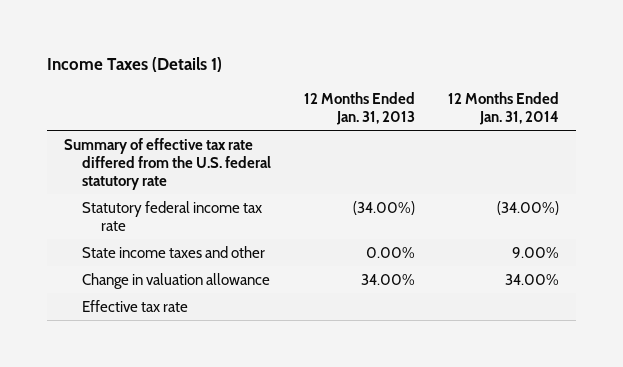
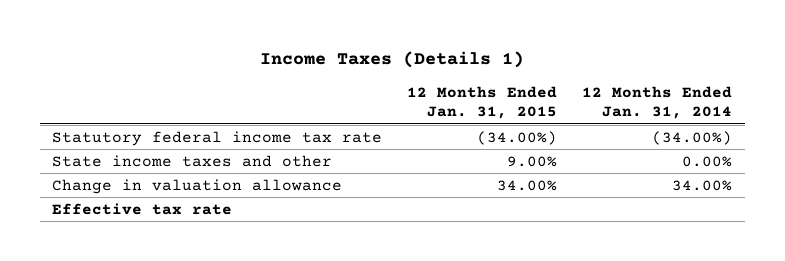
[304,91,416,125] 12 Months Ended Jan. 31, 2013 -> none
none -> [407,85,558,120] 12 Months Ended Jan. 31, 2015
[63,137,272,191] Summary of effective tax rate differed from the U.S. federal statutory rate -> none
[512,246,560,258] 9.00% -> [682,155,733,167] 0.00%

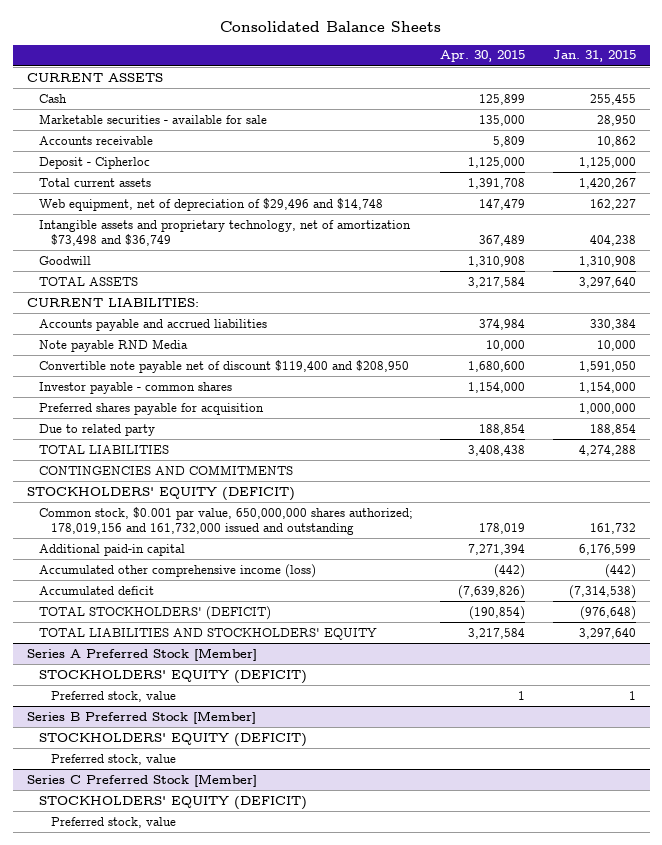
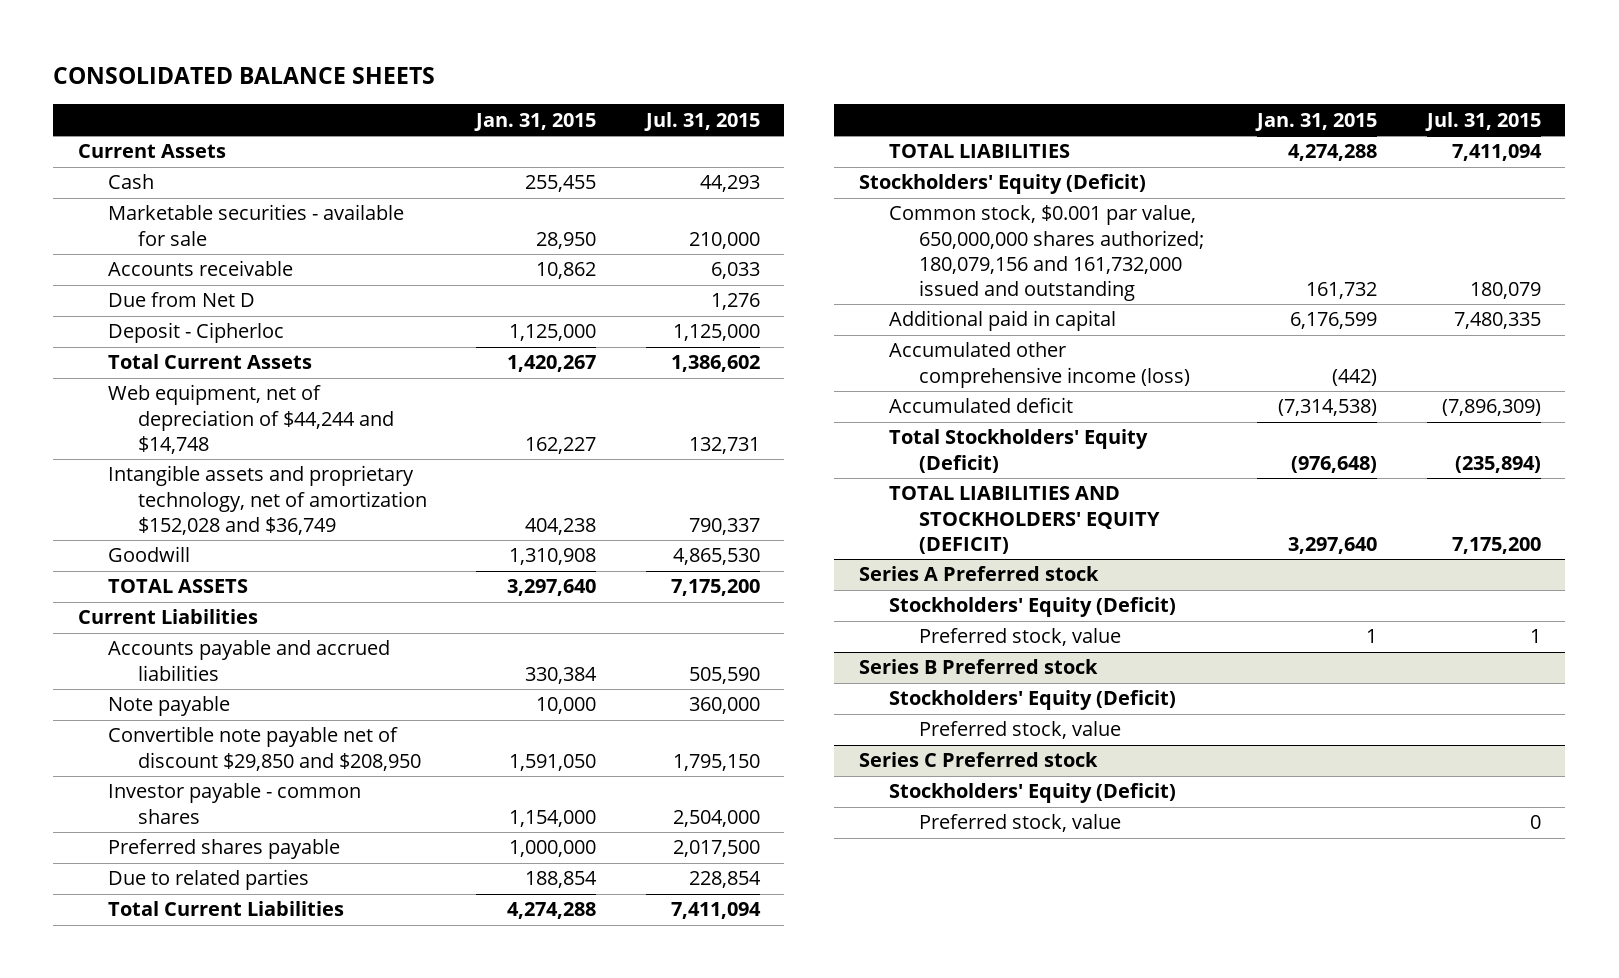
[220,21,442,33] Consolidated Balance Sheets -> [53,67,436,85] CONSOLIDATED BALANCE SHEETS
[440,50,526,63] Apr. 30, 2015 -> none
none -> [643,111,760,131] Jul. 31, 2015
[26,72,163,82] CURRENT ASSETS -> [78,144,227,159] Current Assets
none -> [108,292,256,308] Due from Net D
[38,177,151,187] Total current assets -> [108,354,313,370] Total Current Assets
[38,197,383,211] Web equipment, net of depreciation of $29,496 and $14,748 -> [108,384,395,454] Web equipment, net of depreciation of $44,244 and $14,748
[38,219,411,246] Intangible assets and proprietary technology, net of amortization $73,498 and $36,749 -> [108,465,428,535] Intangible assets and proprietary technology, net of amortization $152,028 and $36,749
[26,297,199,307] CURRENT LIABILITIES: -> [78,609,259,625] Current Liabilities
[38,338,188,352] Note payable RND Media -> [108,696,231,717] Note payable
[38,359,409,373] Convertible note payable net of discount $119,400 and $208,950 -> [108,726,422,771] Convertible note payable net of discount $29,850 and $208,950
[38,402,264,415] Preferred shares payable for acquisition -> [108,839,341,860] Preferred shares payable
[38,423,155,436] Due to related party -> [108,869,310,891] Due to related parties
none -> [108,901,345,917] Total Current Liabilities
[38,464,293,475] CONTINGENCIES AND COMMITMENTS -> none
[26,486,295,501] STOCKHOLDERS' EQUITY (DEFICIT) -> [858,174,1146,195] Stockholders' Equity (Deficit)
[38,506,413,535] Common stock, $0.001 par value, 650,000,000 shares authorized; 178,019,156 and 161,732,000 issued and outstanding -> [888,205,1204,301] Common stock, $0.001 par value, 650,000,000 shares authorized; 180,079,156 and 161,732,000 issued and outstanding
[38,543,185,556] Additional paid-in capital -> [888,310,1116,332] Additional paid in capital
[38,605,271,620] TOTAL STOCKHOLDERS' (DEFICIT) -> [888,429,1148,473] Total Stockholders' Equity (Deficit)
[38,627,377,640] TOTAL LIABILITIES AND STOCKHOLDERS' EQUITY -> [888,486,1160,554] TOTAL LIABILITIES AND STOCKHOLDERS' EQUITY (DEFICIT)
[26,647,257,661] Series A Preferred Stock [Member] -> [858,566,1099,582] Series A Preferred stock
[38,669,307,684] STOCKHOLDERS' EQUITY (DEFICIT) -> [888,597,1176,618] Stockholders' Equity (Deficit)
[26,710,256,724] Series B Preferred Stock [Member] -> [858,659,1098,675] Series B Preferred stock
[38,732,307,747] STOCKHOLDERS' EQUITY (DEFICIT) -> [888,690,1176,711] Stockholders' Equity (Deficit)
[26,773,257,787] Series C Preferred Stock [Member] -> [858,752,1098,768] Series C Preferred stock
[38,795,307,810] STOCKHOLDERS' EQUITY (DEFICIT) -> [888,783,1176,804] Stockholders' Equity (Deficit)

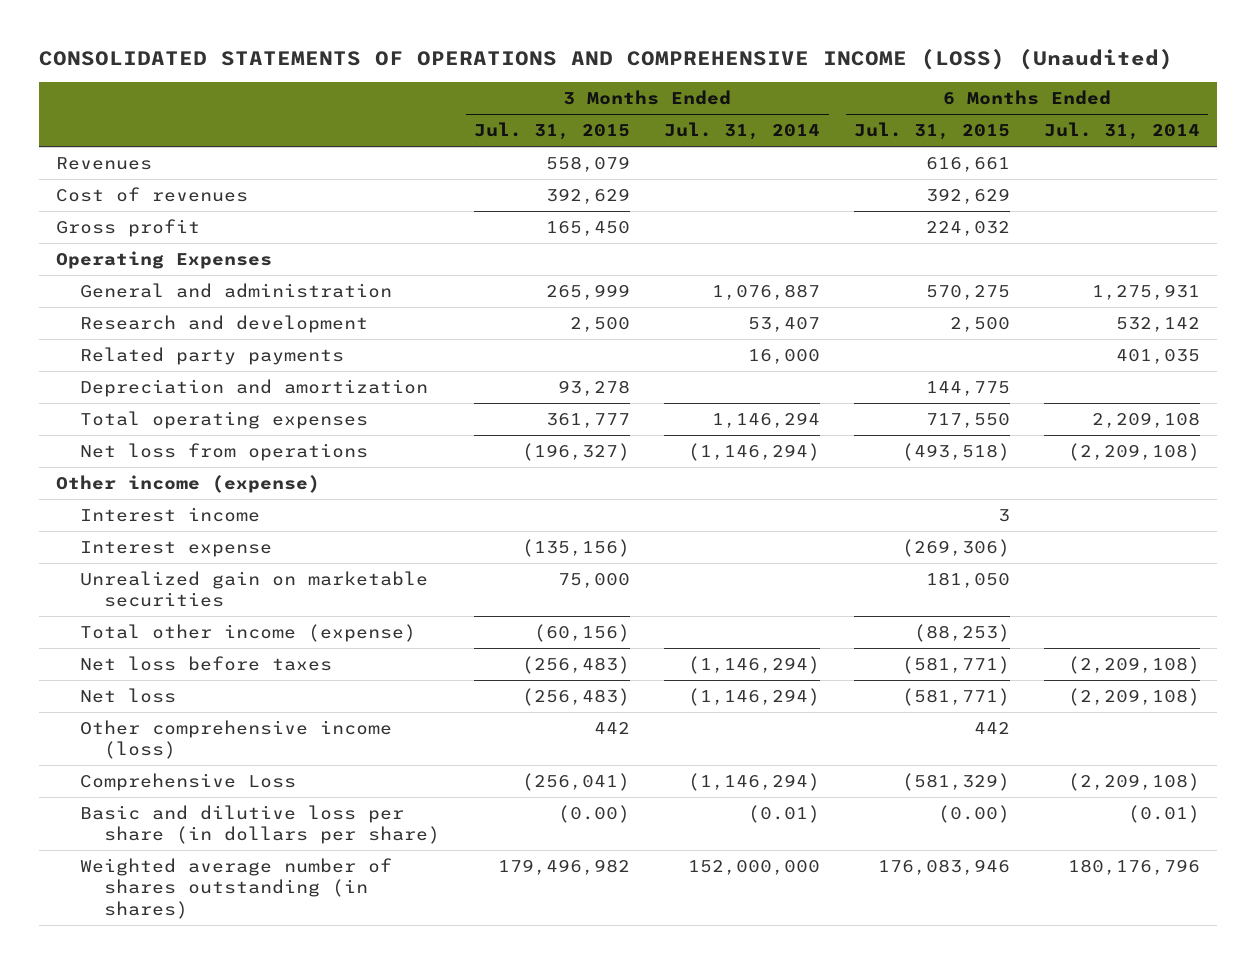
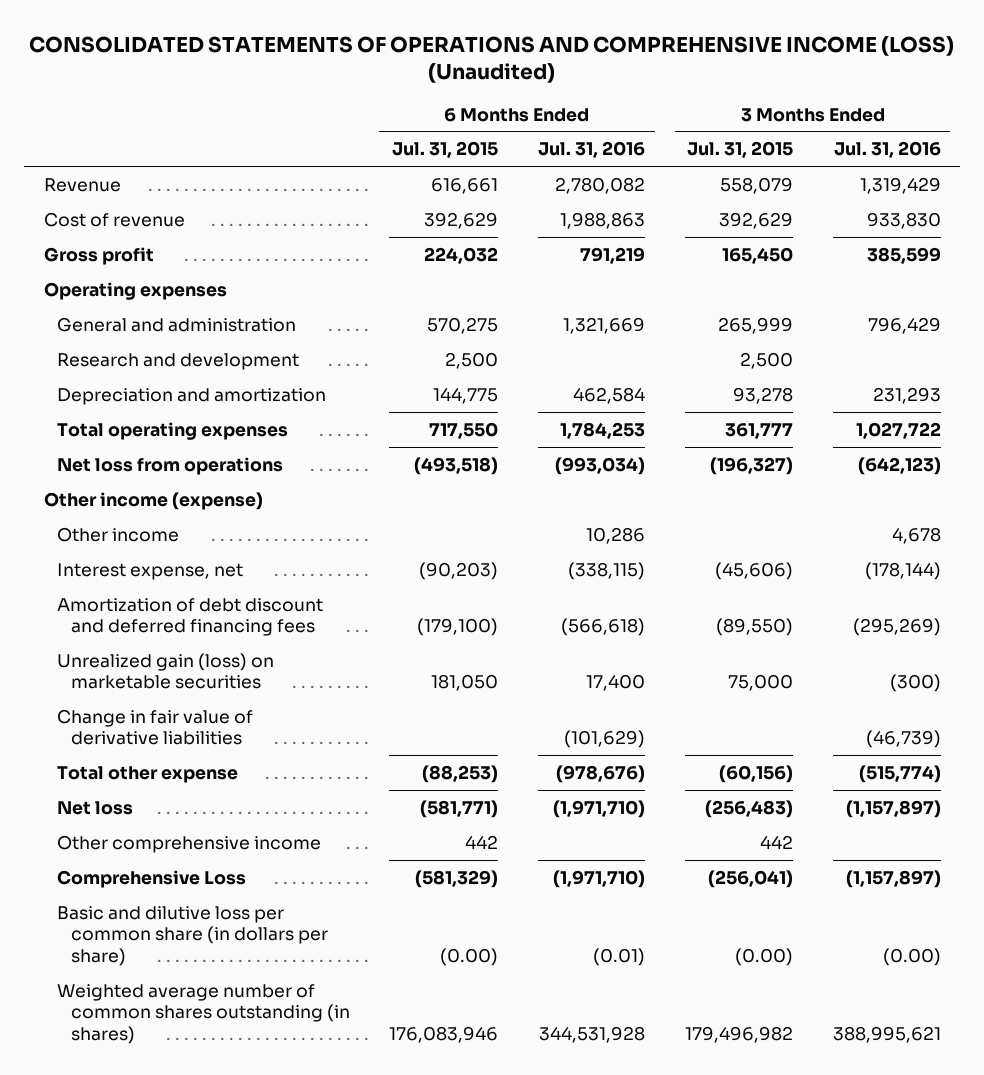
[664,122,821,141] Jul. 31, 2014 -> none
[1044,122,1201,141] Jul. 31, 2014 -> none
none -> [538,141,646,159] Jul. 31, 2016
none -> [833,141,941,159] Jul. 31, 2016
[56,156,153,170] Revenues -> [43,177,121,192] Revenue
[56,186,249,202] Cost of revenues -> [43,211,185,227] Cost of revenue
[56,250,273,269] Operating Expenses -> [43,281,227,300] Operating expenses
[80,346,345,365] Related party payments -> none
[80,506,261,522] Interest income -> none
[80,655,333,671] Net loss before taxes -> none
none -> [57,526,180,542] Other income
[80,540,273,557] Interest expense -> [57,562,244,580] Interest expense, net
[522,538,631,557] (135,156) -> [714,561,793,580] (45,606)
[902,538,1011,557] (269,306) -> [419,561,499,580] (90,203)
none -> [57,597,324,637] Amortization of debt discount and deferred financing fees
[80,570,429,608] Unrealized gain on marketable securities -> [57,652,275,690] Unrealized gain (loss) on marketable securities
none -> [57,708,254,746] Change in fair value of derivative liabilities
[80,623,417,642] Total other income (expense) -> [57,765,239,783] Total other expense
[80,719,393,760] Other comprehensive income (loss) -> [57,834,322,853] Other comprehensive income
[80,804,441,845] Basic and dilutive loss per share (in dollars per share) -> [57,905,328,966] Basic and dilutive loss per common share (in dollars per share)
[80,857,393,919] Weighted average number of shares outstanding (in shares) -> [57,983,350,1044] Weighted average number of common shares outstanding (in shares)

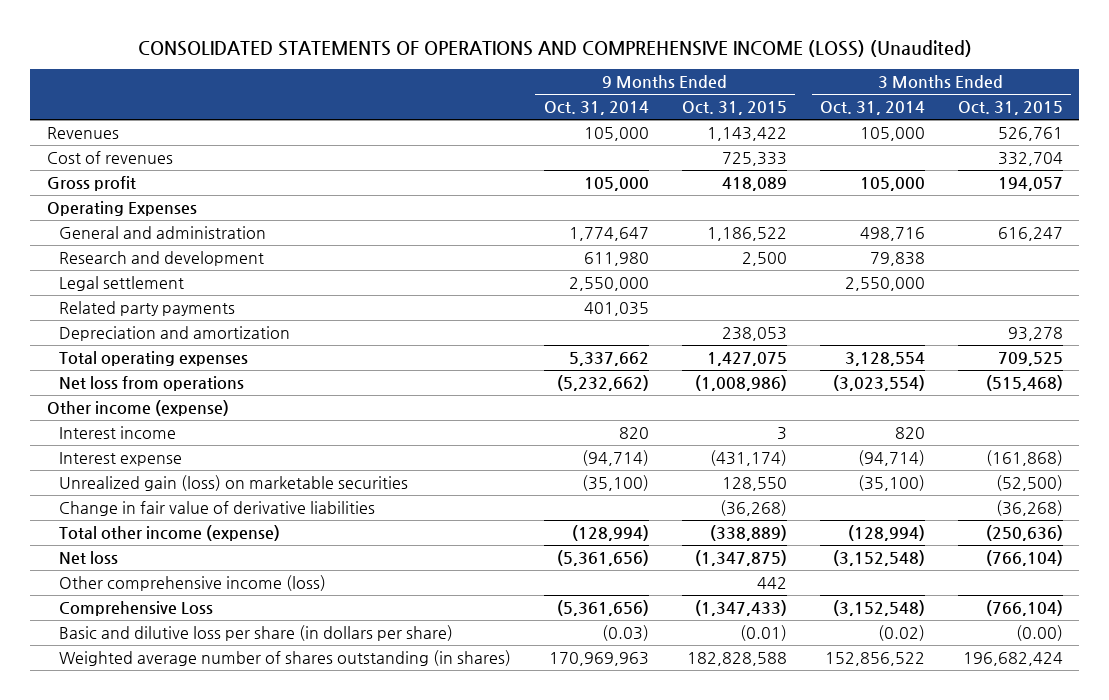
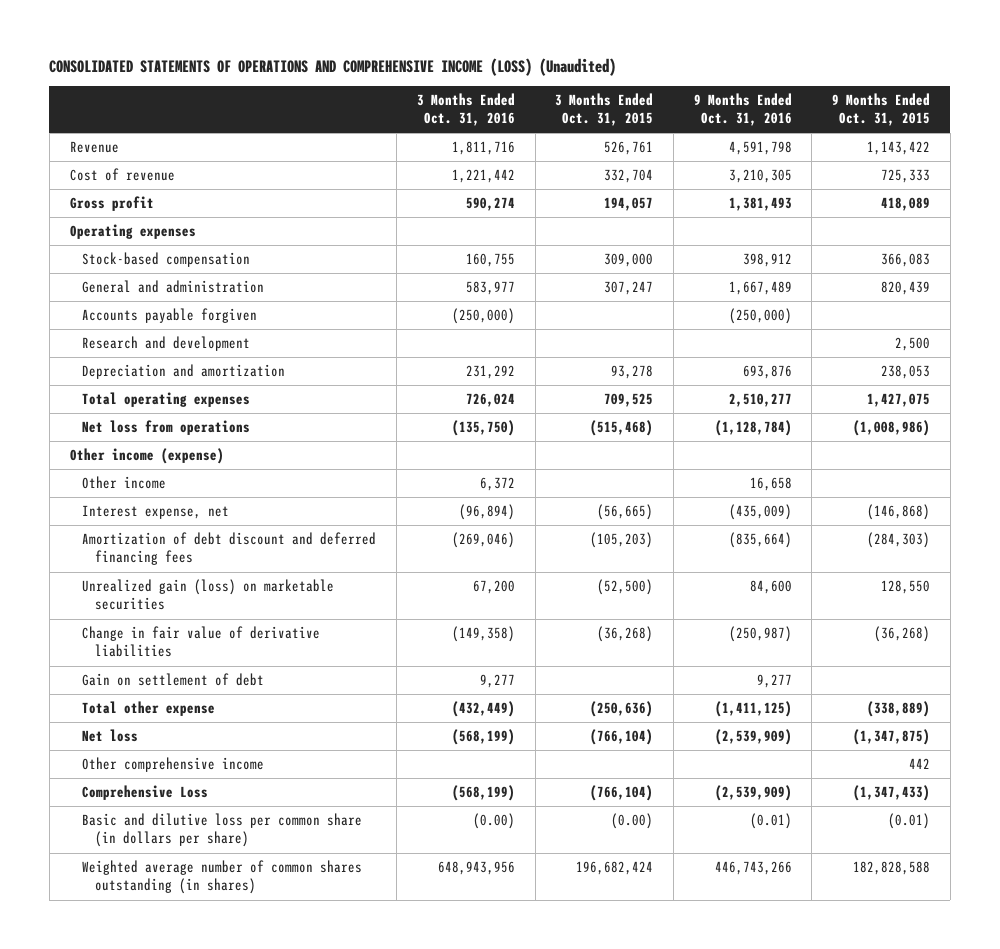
[543,101,649,116] Oct. 31, 2014 -> none
[819,101,925,116] Oct. 31, 2014 -> none
none -> [416,92,515,127] 3 Months Ended Oct. 31, 2016
none -> [693,92,792,127] 9 Months Ended Oct. 31, 2016
[46,126,119,139] Revenues -> [69,141,119,154] Revenue
[46,150,173,164] Cost of revenues -> [69,168,175,182] Cost of revenue
[46,200,197,216] Operating Expenses -> [69,224,196,240] Operating expenses
none -> [82,252,251,268] Stock-based compensation
[706,226,787,241] 1,186,522 -> [881,281,931,296] 820,439
[997,226,1063,241] 616,247 -> [604,281,654,296] 307,247
none -> [82,308,258,324] Accounts payable forgiven
[58,275,184,291] Legal settlement -> none
[58,300,235,316] Related party payments -> none
[58,425,176,439] Interest income -> none
none -> [82,476,167,490] Other income
[58,451,182,466] Interest expense -> [82,505,230,520] Interest expense, net
[709,449,787,466] (431,174) -> [867,504,931,521] (146,868)
[985,449,1063,466] (161,868) -> [597,504,654,521] (56,665)
none -> [82,532,377,566] Amortization of debt discount and deferred financing fees
none -> [82,673,265,687] Gain on settlement of debt
[58,524,280,541] Total other income (expense) -> [82,701,216,717] Total other expense
[58,574,326,591] Other comprehensive income (loss) -> [82,757,265,773] Other comprehensive income
[58,624,453,641] Basic and dilutive loss per share (in dollars per share) -> [82,813,363,848] Basic and dilutive loss per common share (in dollars per share)
[58,649,511,666] Weighted average number of shares outstanding (in shares) -> [82,860,363,895] Weighted average number of common shares outstanding (in shares)

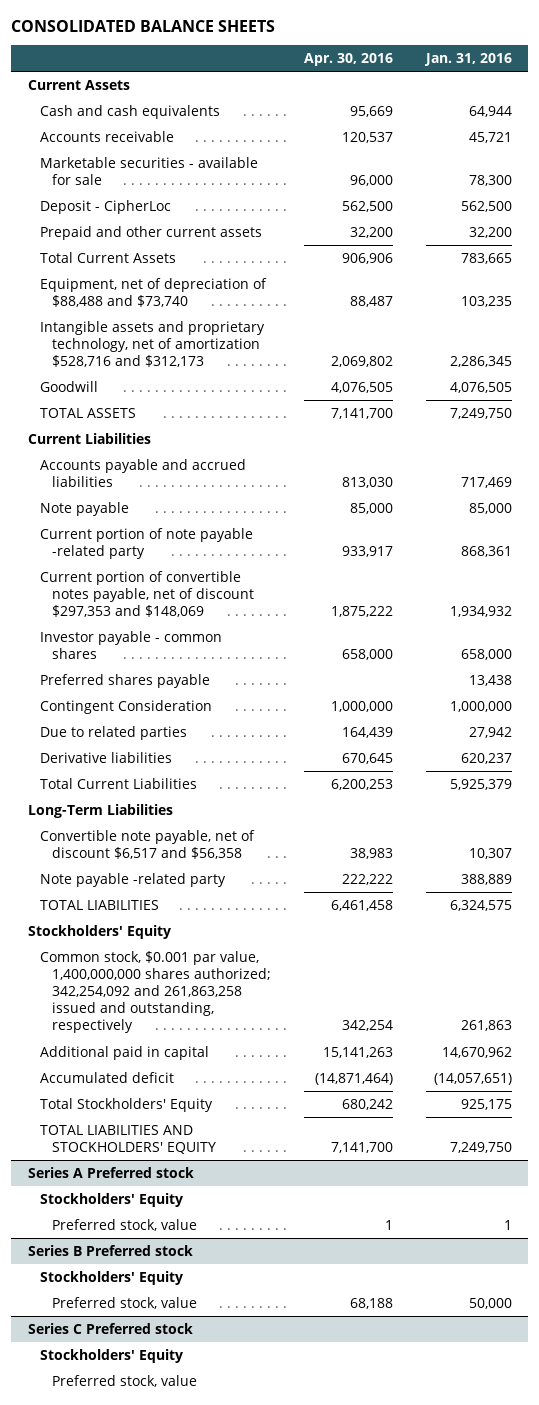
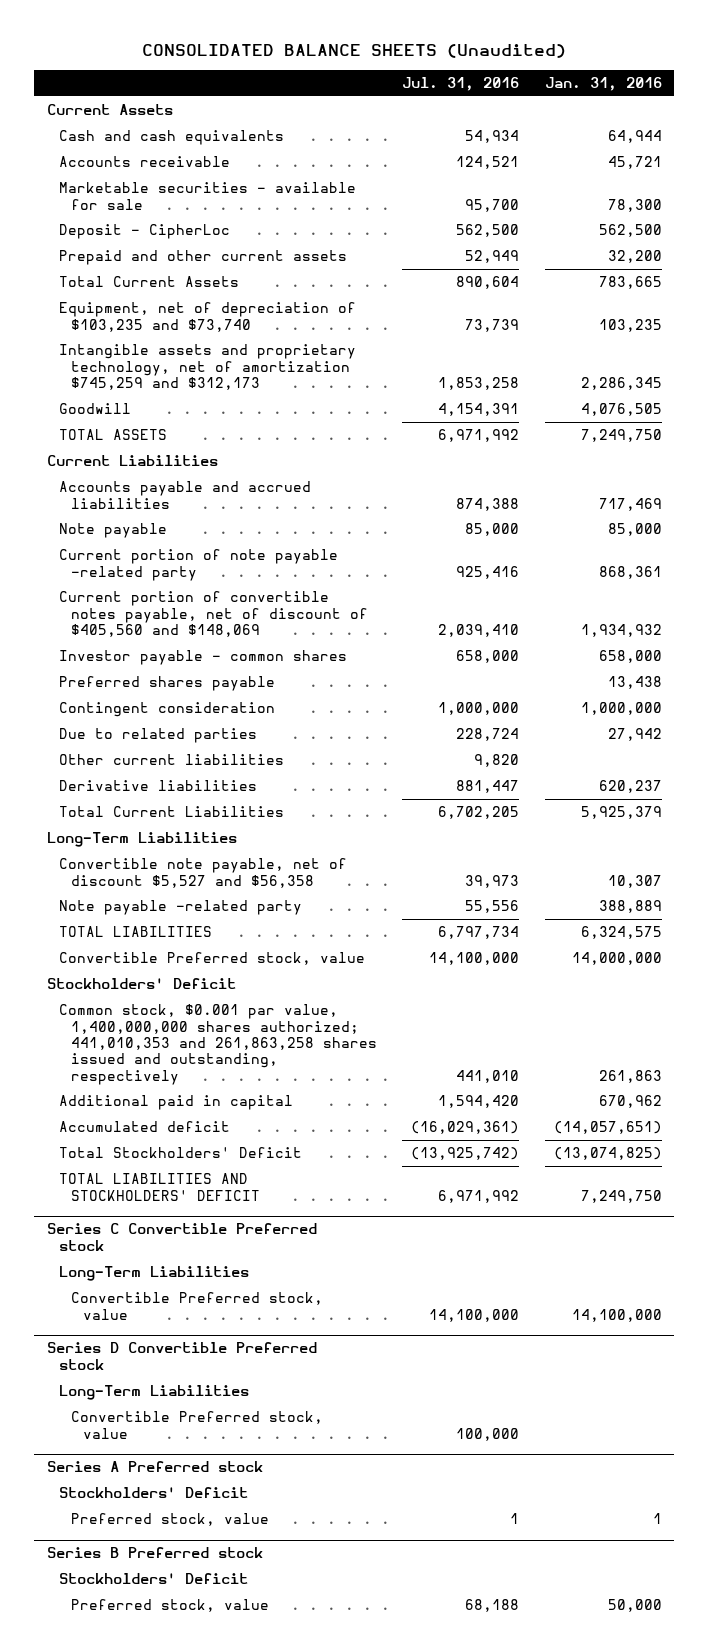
[11,19,276,32] CONSOLIDATED BALANCE SHEETS -> [142,43,567,58] CONSOLIDATED BALANCE SHEETS (Unaudited)
[303,52,393,66] Apr. 30, 2016 -> none
none -> [402,76,520,91] Jul. 31, 2016
[39,277,267,307] Equipment, net of depreciation of $88,488 and $73,740 -> [59,302,357,332] Equipment, net of depreciation of $103,235 and $73,740
[39,320,265,368] Intangible assets and proprietary technology, net of amortization $528,716 and $312,173 -> [59,344,357,390] Intangible assets and proprietary technology, net of amortization $745,259 and $312,173
[39,570,254,618] Current portion of convertible notes payable, net of discount $297,353 and $148,069 -> [59,591,369,637] Current portion of convertible notes payable, net of discount of $405,560 and $148,069
[39,699,212,714] Contingent Consideration -> [59,702,276,718] Contingent consideration
none -> [59,754,285,766] Other current liabilities
[39,829,255,859] Convertible note payable, net of discount $6,517 and $56,358 -> [59,858,348,888] Convertible note payable, net of discount $5,527 and $56,358
none -> [59,952,366,966] Convertible Preferred stock, value
[27,924,171,939] Stockholders' Equity -> [47,978,237,990] Stockholders' Deficit
[39,950,271,1034] Common stock, $0.001 par value, 1,400,000,000 shares authorized; 342,254,092 and 261,863,258 issued and outstanding, respectively -> [59,1004,378,1085] Common stock, $0.001 par value, 1,400,000,000 shares authorized; 441,010,353 and 261,863,258 shares issued and outstanding, respectively
[441,1046,512,1058] 14,670,962 -> [598,1095,662,1109] 670,962
[39,1097,213,1112] Total Stockholders' Equity -> [59,1147,303,1159] Total Stockholders' Deficit
[460,1098,512,1110] 925,175 -> [553,1147,662,1161] (13,074,825)
[39,1124,216,1154] TOTAL LIABILITIES AND STOCKHOLDERS' EQUITY -> [59,1173,261,1201] TOTAL LIABILITIES AND STOCKHOLDERS' DEFICIT
none -> [47,1223,318,1251] Series C Convertible Preferred stock
none -> [59,1266,250,1282] Long-Term Liabilities
none -> [71,1292,324,1320] Convertible Preferred stock, value
none -> [47,1342,318,1370] Series D Convertible Preferred stock
none -> [59,1385,250,1401] Long-Term Liabilities
none -> [71,1411,324,1439] Convertible Preferred stock, value
[39,1192,183,1207] Stockholders' Equity -> [59,1487,249,1499] Stockholders' Deficit
[39,1270,183,1285] Stockholders' Equity -> [59,1573,249,1585] Stockholders' Deficit
[27,1322,193,1334] Series C Preferred stock -> none
[39,1348,183,1363] Stockholders' Equity -> none
[51,1374,197,1387] Preferred stock, value -> none

